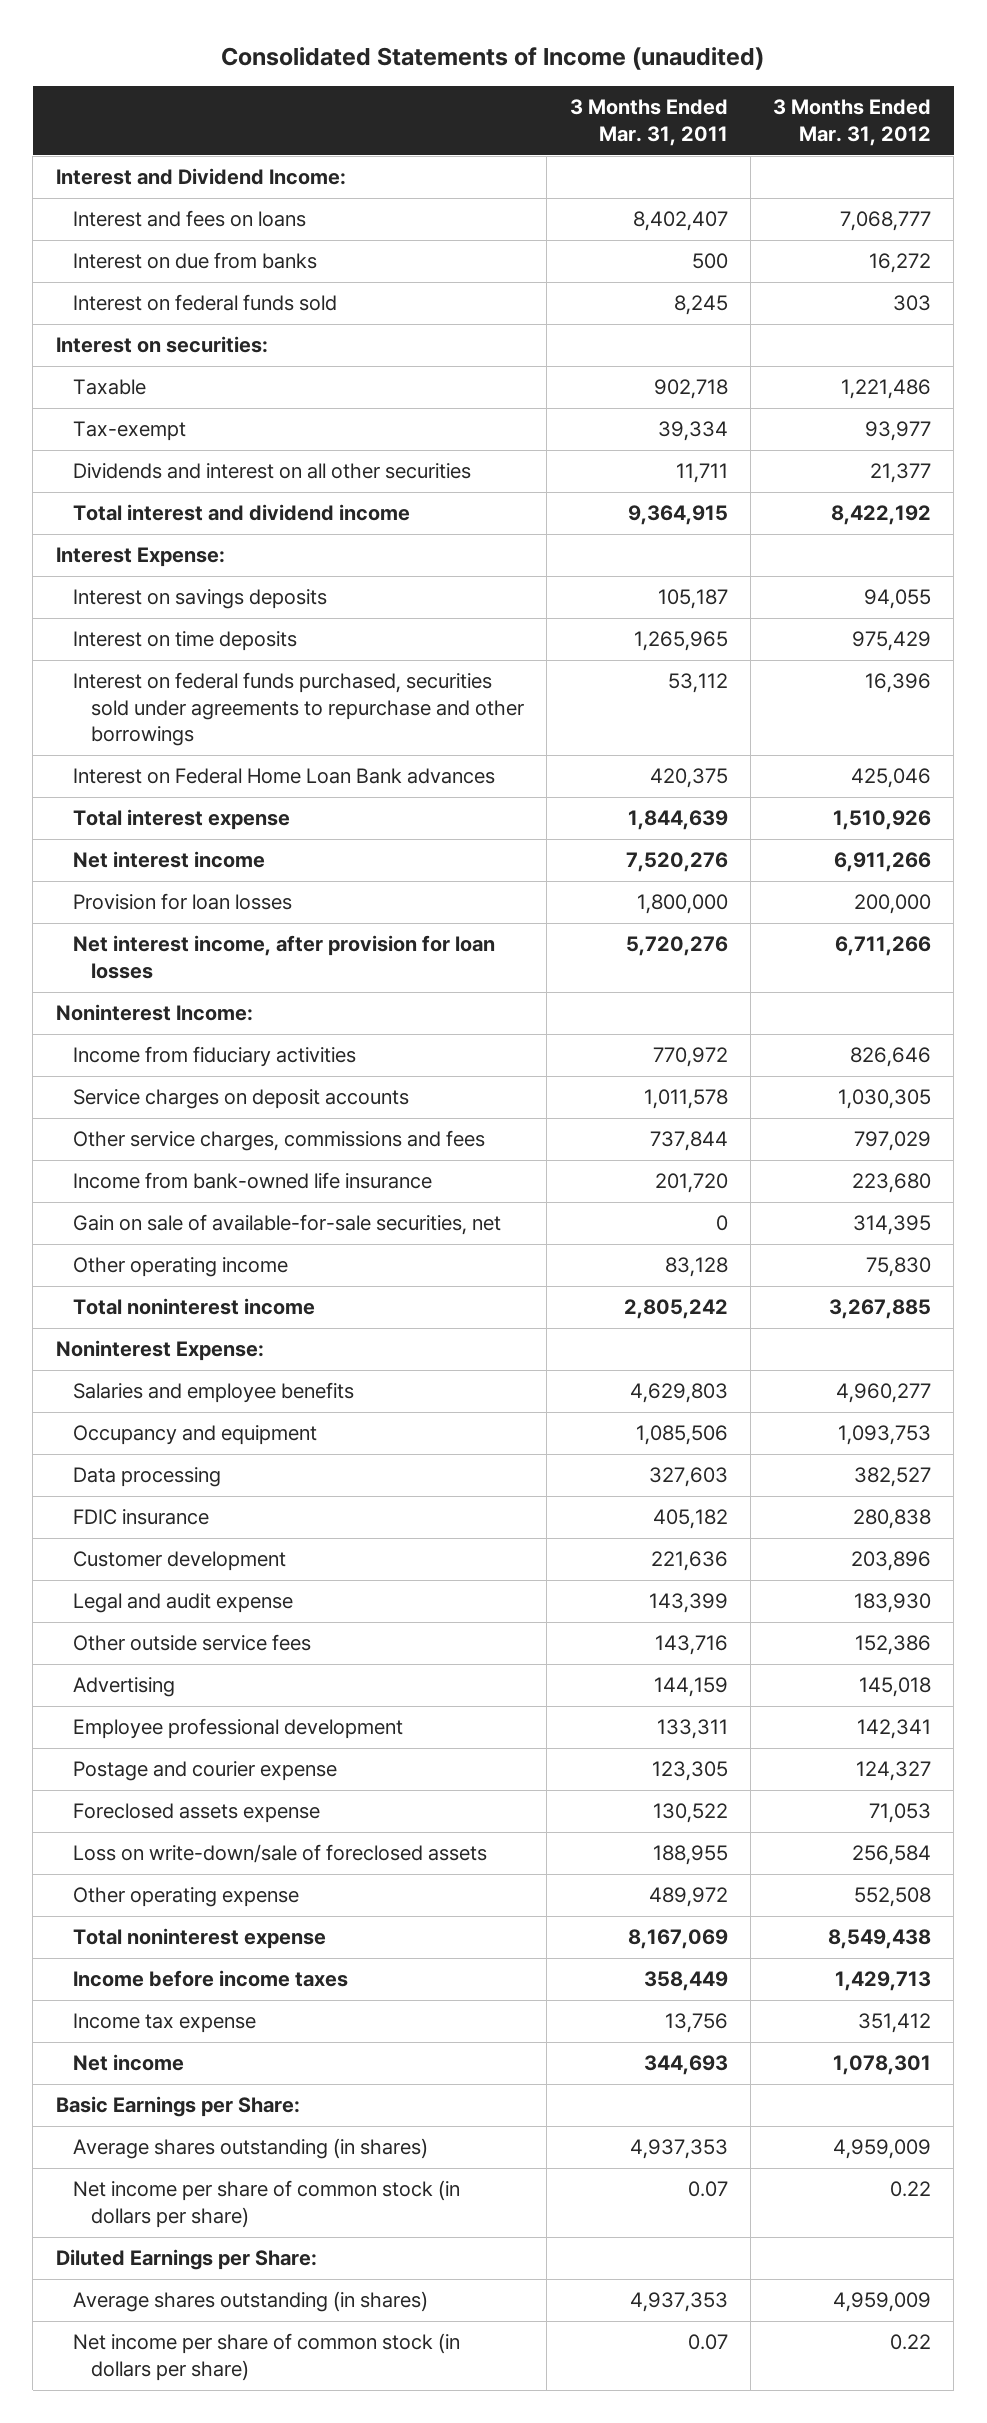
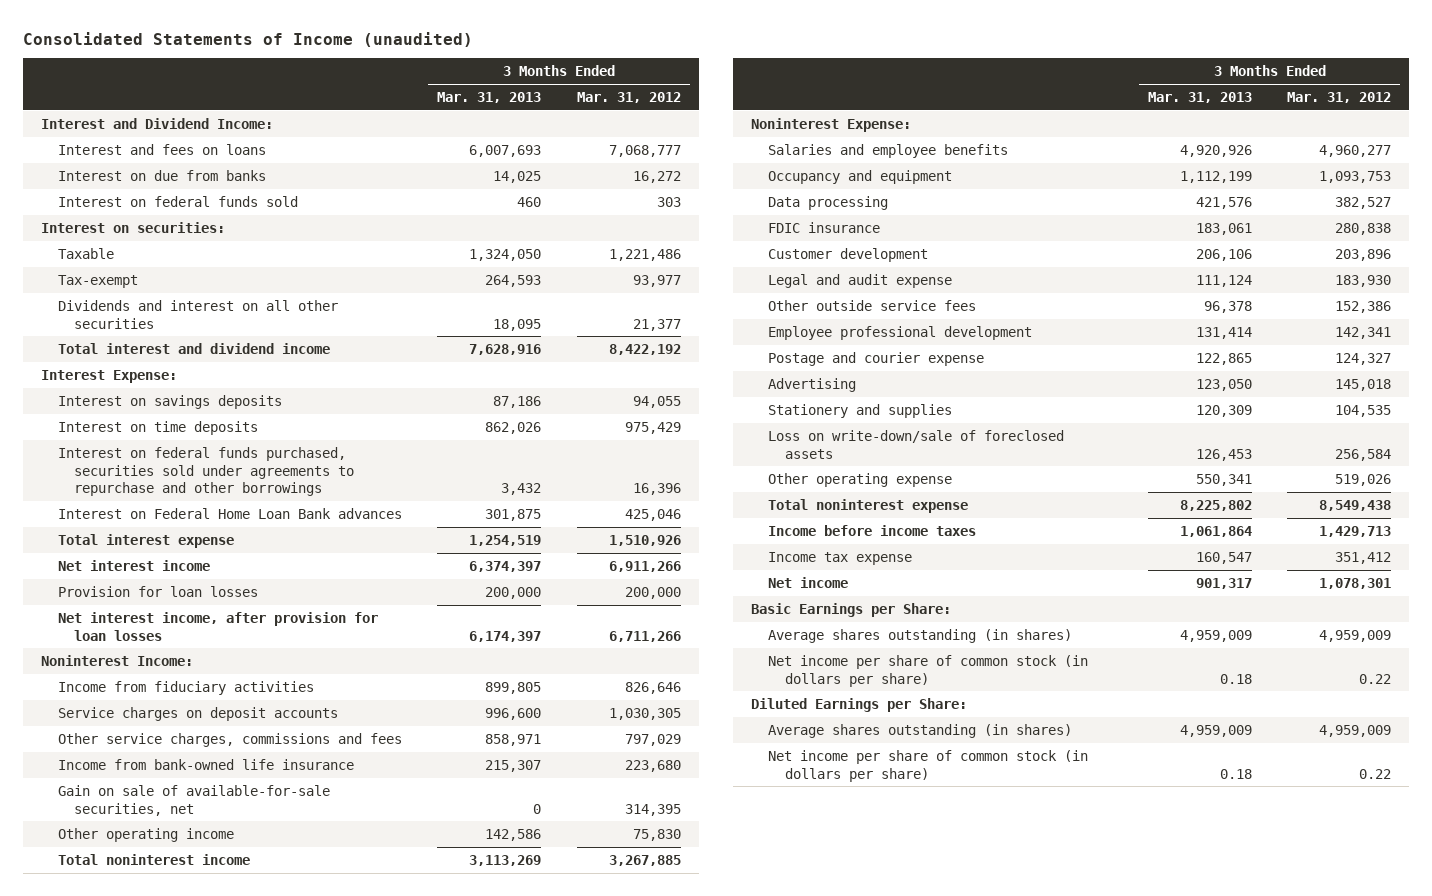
[569,99,728,146] 3 Months Ended Mar. 31, 2011 -> none
none -> [437,91,542,103] Mar. 31, 2013
[73,1803,321,1824] Foreclosed assets expense -> none
[73,1677,176,1698] Advertising -> [768,377,857,392] Advertising
none -> [768,403,953,418] Stationery and supplies
[854,1887,932,1908] 552,508 -> [1335,473,1392,486] 519,026

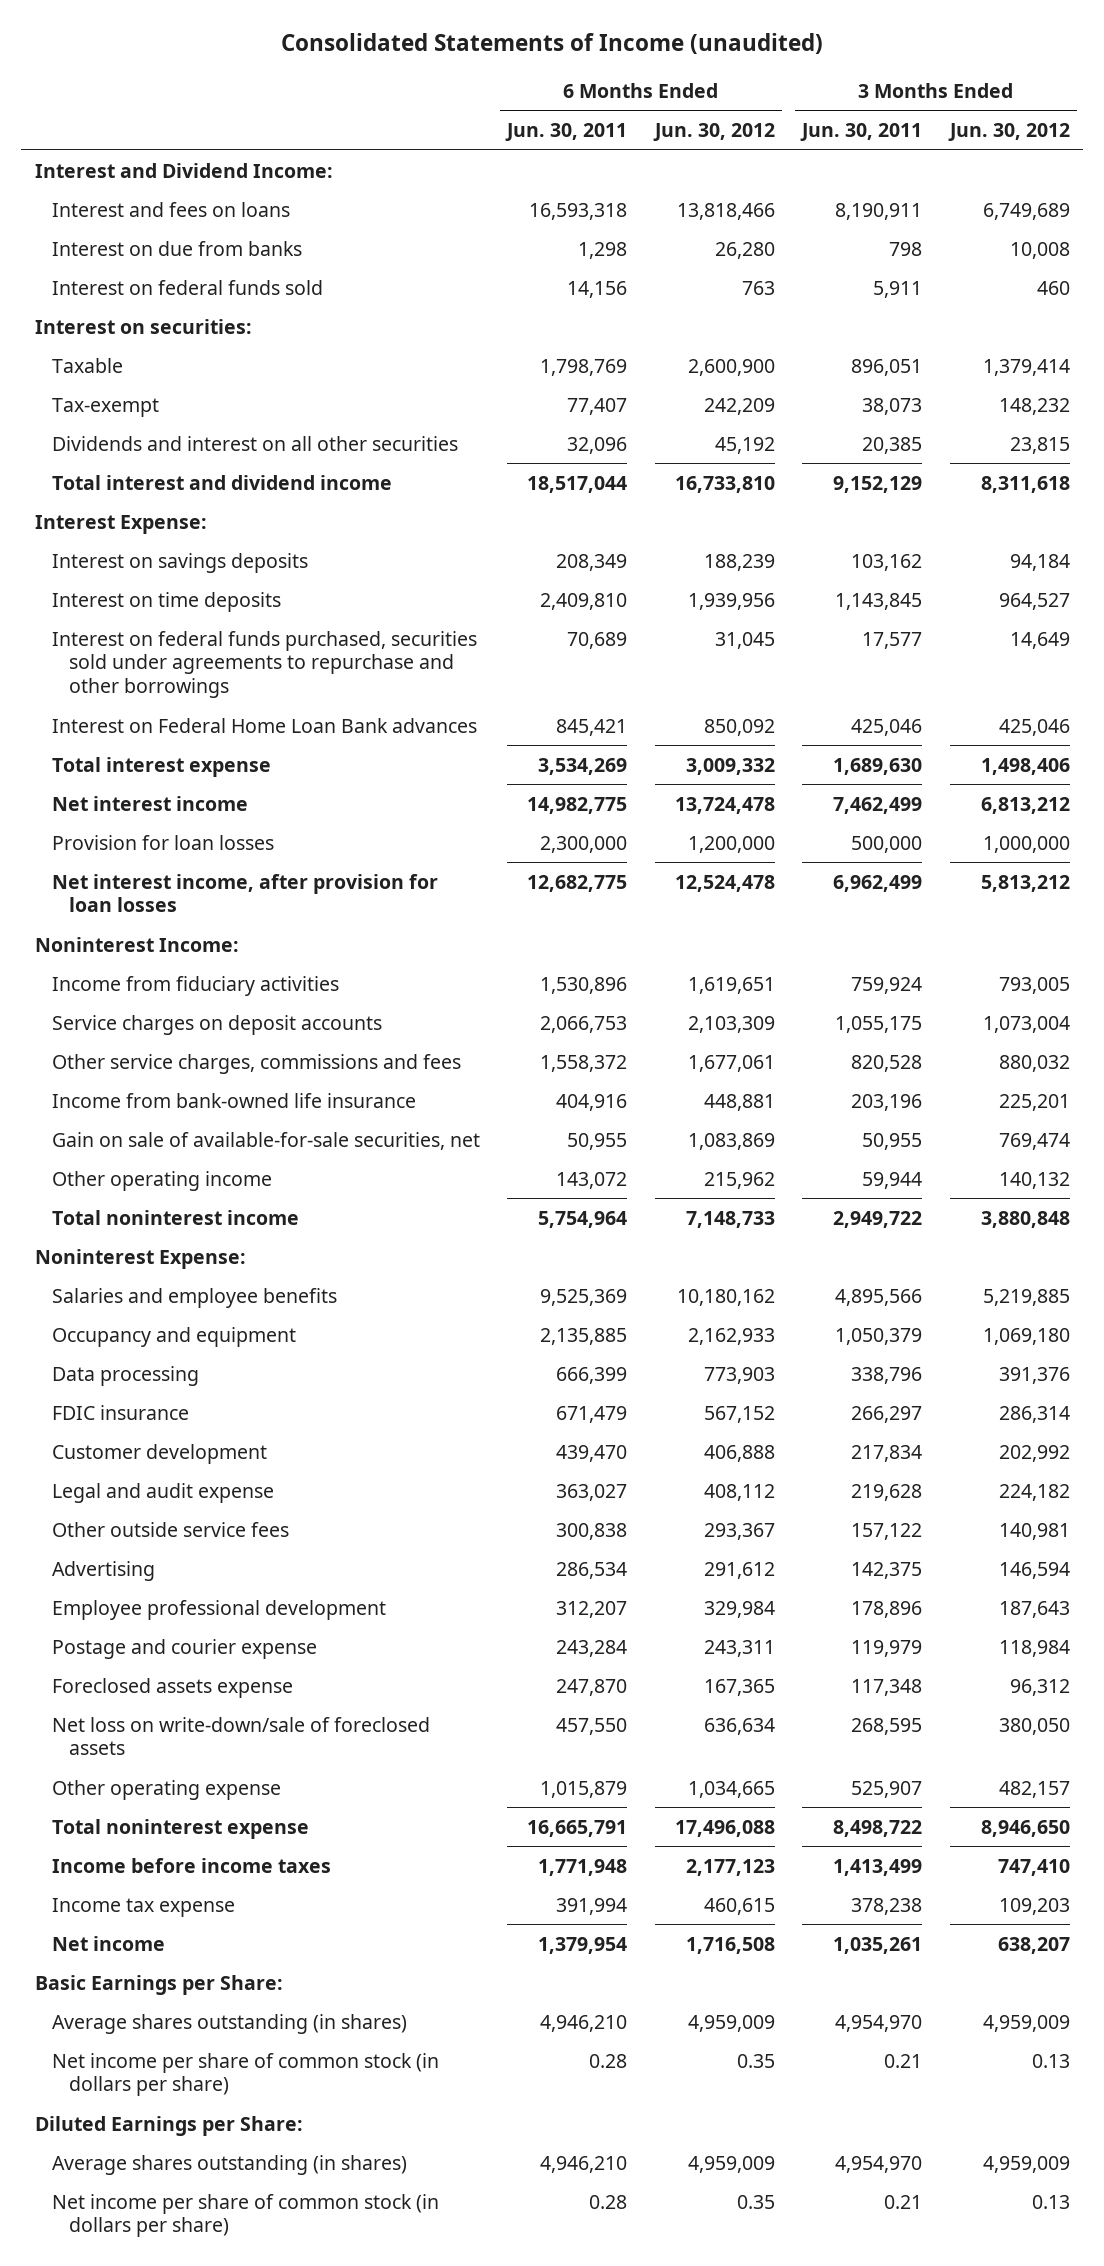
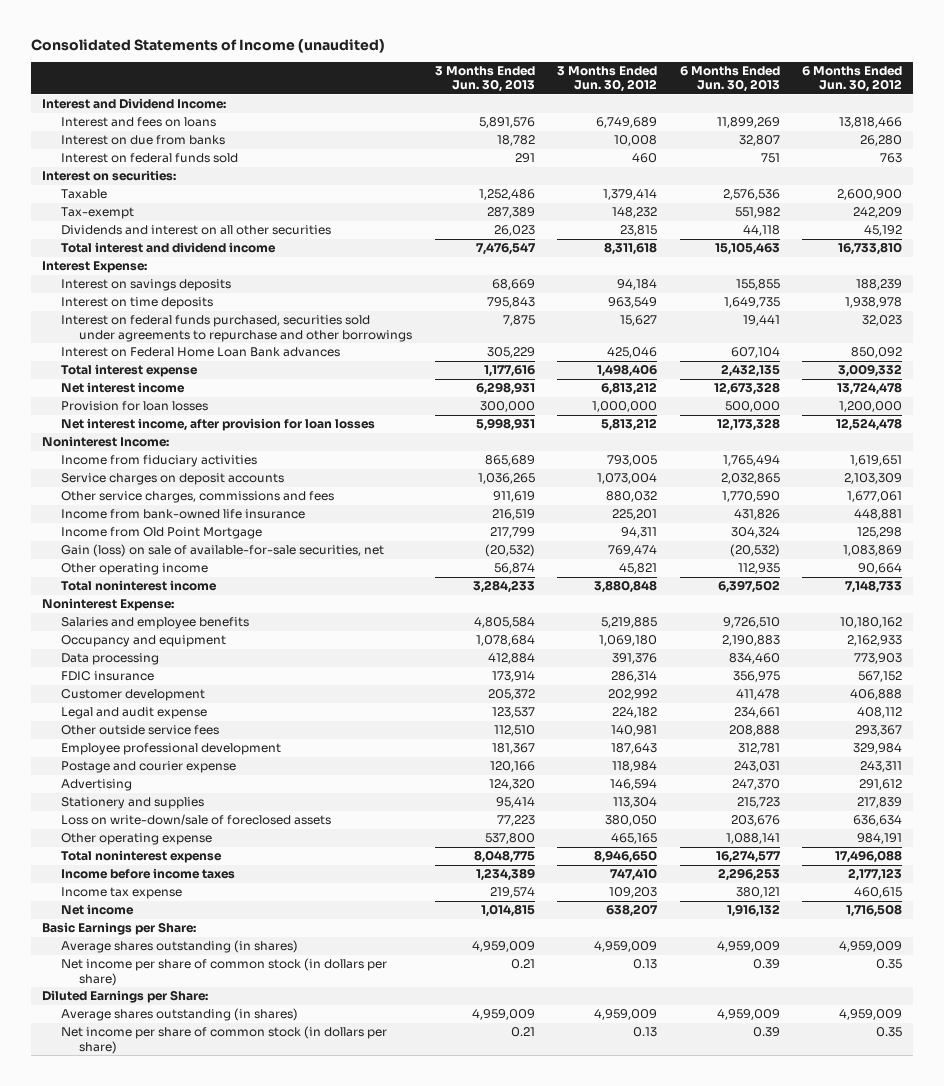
[505,123,628,142] Jun. 30, 2011 -> none
[800,123,923,142] Jun. 30, 2011 -> none
none -> [434,66,535,93] 3 Months Ended Jun. 30, 2013
none -> [679,66,780,93] 6 Months Ended Jun. 30, 2013
[687,592,775,610] 1,939,956 -> [845,297,903,309] 1,938,978
[998,592,1070,610] 964,527 -> [608,297,658,309] 963,549
[714,631,775,649] 31,045 -> [862,315,903,327] 32,023
[1009,631,1070,649] 14,649 -> [620,315,658,327] 15,627
none -> [60,527,262,540] Income from Old Point Mortgage
[51,1131,480,1150] Gain on sale of available-for-sale securities, net -> [60,544,384,558] Gain (loss) on sale of available-for-sale securities, net
[703,1171,775,1189] 215,962 -> [858,563,903,575] 90,664
[998,1171,1070,1189] 140,132 -> [619,563,658,575] 45,821
[51,1677,293,1698] Foreclosed assets expense -> none
[51,1560,155,1581] Advertising -> [60,779,132,792] Advertising
none -> [60,797,204,810] Stationery and supplies
[51,1716,430,1756] Net loss on write-down/sale of foreclosed assets -> [60,814,331,826] Loss on write-down/sale of foreclosed assets
[687,1780,775,1798] 1,034,665 -> [857,833,903,845] 984,191
[998,1780,1070,1798] 482,157 -> [611,833,658,845] 465,165

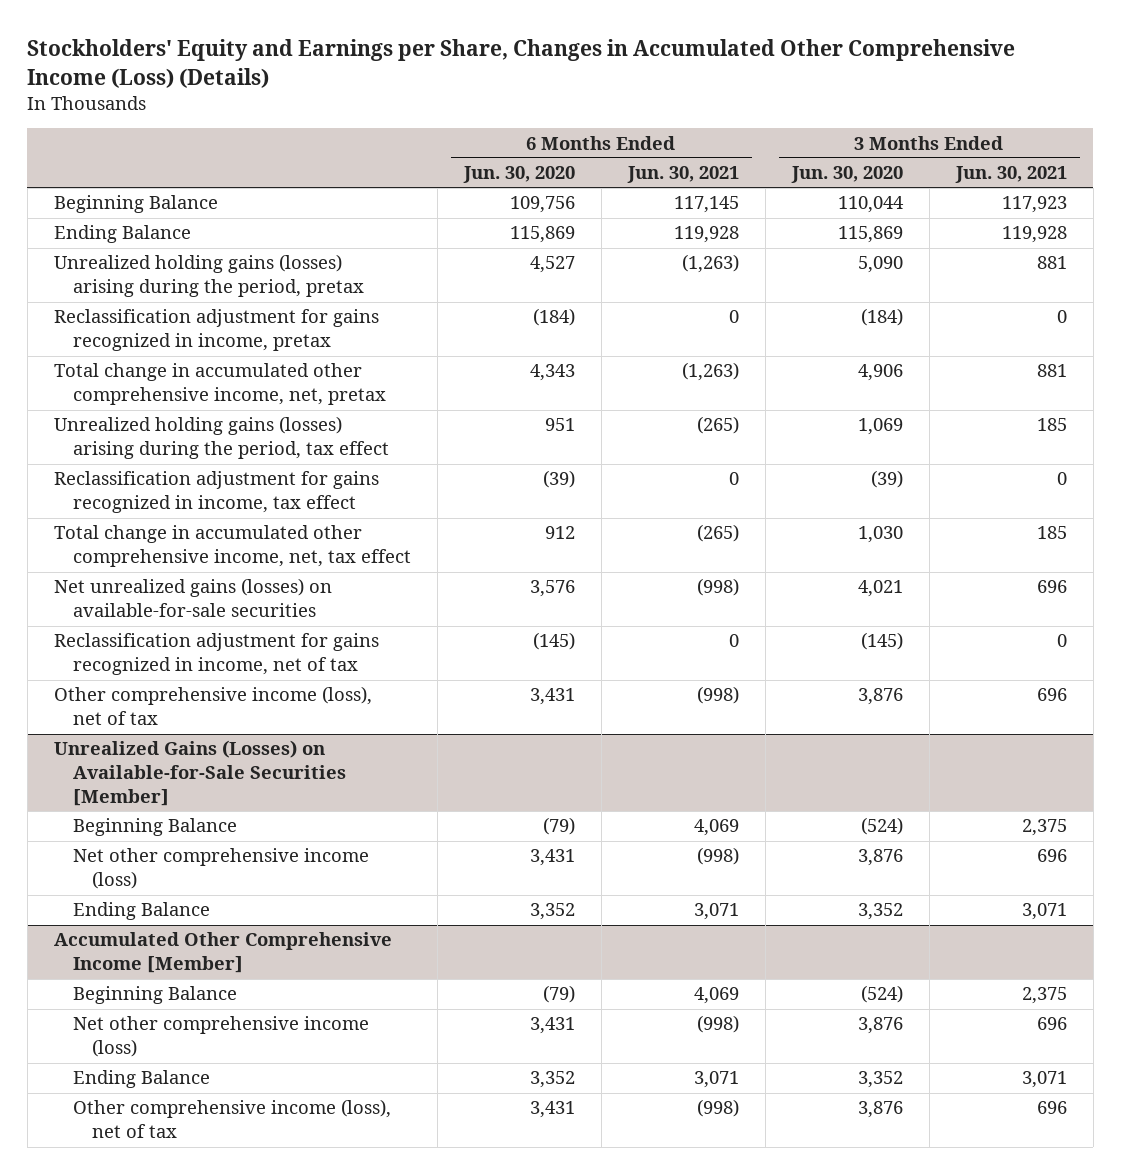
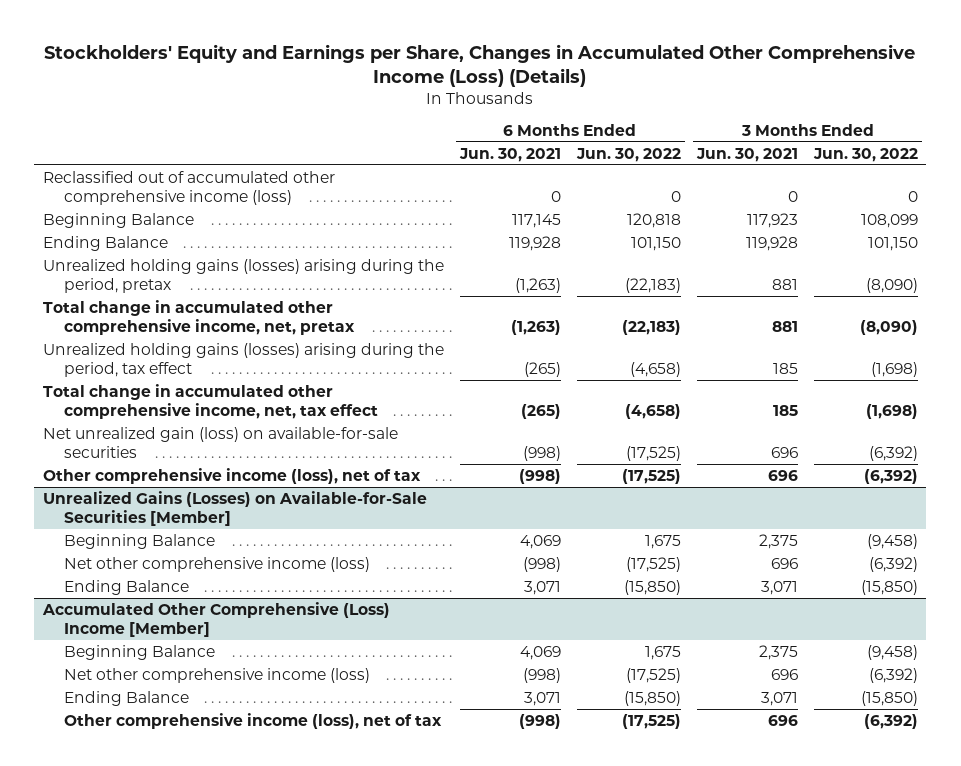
[462,166,575,184] Jun. 30, 2020 -> none
[790,166,903,184] Jun. 30, 2020 -> none
none -> [575,147,681,162] Jun. 30, 2022
none -> [813,147,919,162] Jun. 30, 2022
none -> [42,170,335,205] Reclassified out of accumulated other comprehensive income (loss)
[53,309,379,352] Reclassification adjustment for gains recognized in income, pretax -> none
[53,471,379,514] Reclassification adjustment for gains recognized in income, tax effect -> none
[53,633,379,676] Reclassification adjustment for gains recognized in income, net of tax -> none
[53,578,332,618] Net unrealized gains (losses) on available-for-sale securities -> [42,426,398,458] Net unrealized gain (loss) on available-for-sale securities
[53,932,392,974] Accumulated Other Comprehensive Income [Member] -> [41,601,390,637] Accumulated Other Comprehensive (Loss) Income [Member]

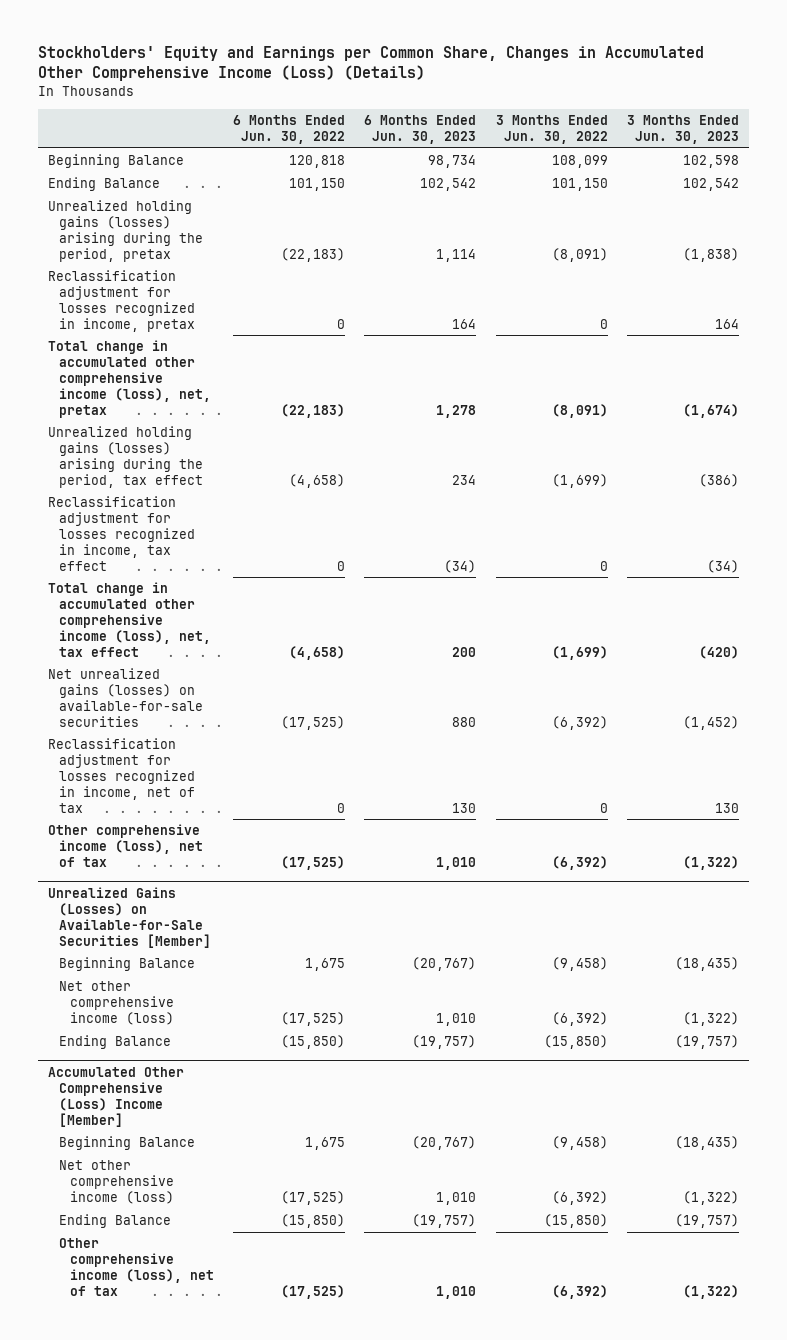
[44,43,916,87] Stockholders' Equity and Earnings per Share, Changes in Accumulated Other Comprehensive Income (Loss) (Details) -> [37,46,704,82] Stockholders' Equity and Earnings per Common Share, Changes in Accumulated Other Comprehensive Income (Loss) (Details)
[458,147,561,162] Jun. 30, 2021 -> none
[696,147,799,162] Jun. 30, 2021 -> none
none -> [364,115,477,144] 6 Months Ended Jun. 30, 2023
none -> [627,115,740,144] 3 Months Ended Jun. 30, 2023
[42,170,335,205] Reclassified out of accumulated other comprehensive income (loss) -> none
[866,277,919,293] (8,090) -> [551,247,608,262] (8,091)
none -> [47,270,195,332] Reclassification adjustment for losses recognized in income, pretax
[42,299,355,335] Total change in accumulated other comprehensive income, net, pretax -> [47,340,211,418] Total change in accumulated other comprehensive income (loss), net, pretax
[860,319,919,335] (8,090) -> [551,403,608,418] (8,091)
[871,361,919,377] (1,698) -> [551,473,608,488] (1,699)
none -> [47,496,195,571] Reclassification adjustment for losses recognized in income, tax effect
[42,383,378,419] Total change in accumulated other comprehensive income, net, tax effect -> [47,582,211,657] Total change in accumulated other comprehensive income (loss), net, tax effect
[866,403,919,419] (1,698) -> [551,645,608,660] (1,699)
[42,426,398,458] Net unrealized gain (loss) on available-for-sale securities -> [47,668,203,727] Net unrealized gains (losses) on available-for-sale securities
none -> [47,738,195,813] Reclassification adjustment for losses recognized in income, net of tax

